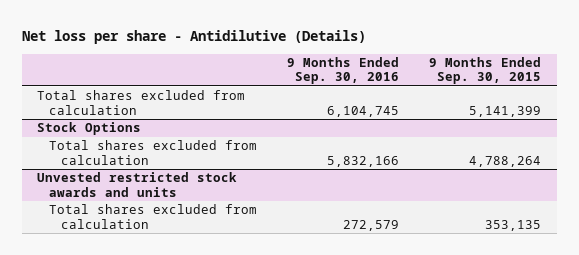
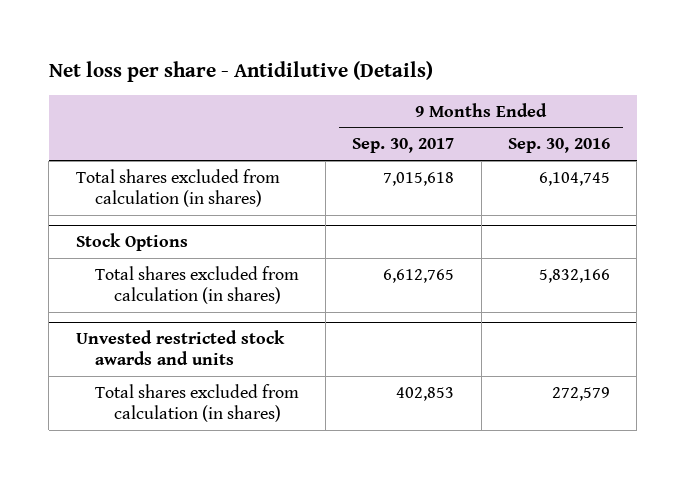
[429,56,542,85] 9 Months Ended Sep. 30, 2015 -> none
none -> [352,138,455,154] Sep. 30, 2017
[37,90,246,115] Total shares excluded from calculation -> [75,168,280,207] Total shares excluded from calculation (in shares)
[49,140,258,165] Total shares excluded from calculation -> [94,265,299,304] Total shares excluded from calculation (in shares)
[49,204,258,229] Total shares excluded from calculation -> [94,383,299,422] Total shares excluded from calculation (in shares)

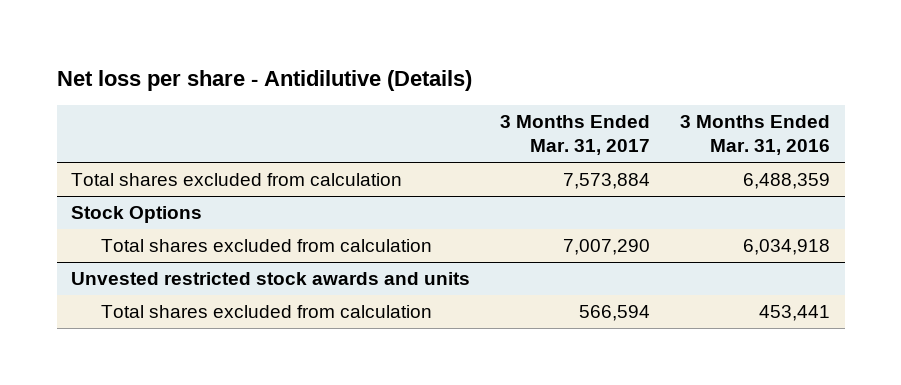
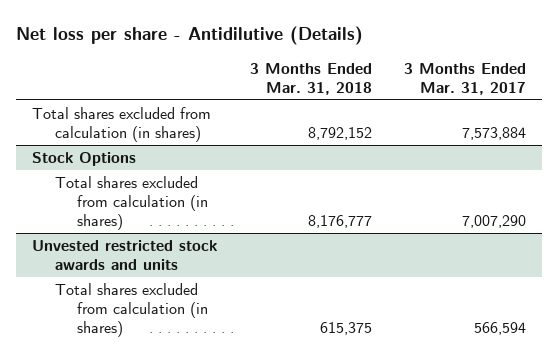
[679,115,830,156] 3 Months Ended Mar. 31, 2016 -> none
none -> [249,62,372,95] 3 Months Ended Mar. 31, 2018
[71,173,403,187] Total shares excluded from calculation -> [32,106,212,143] Total shares excluded from calculation (in shares)
[100,239,432,253] Total shares excluded from calculation -> [54,175,209,231] Total shares excluded from calculation (in shares)
[100,305,432,319] Total shares excluded from calculation -> [54,282,209,338] Total shares excluded from calculation (in shares)

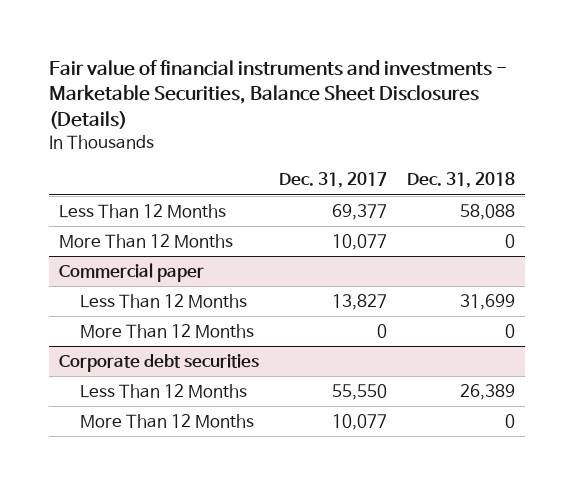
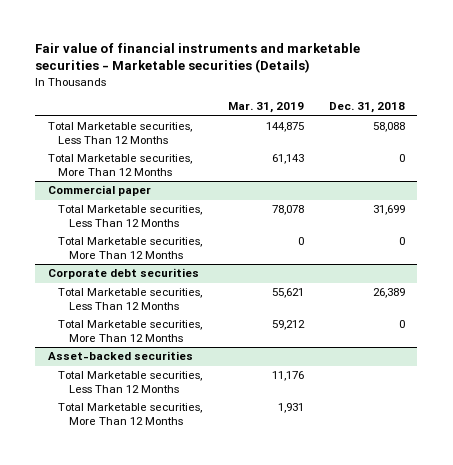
[49,59,508,129] Fair value of financial instruments and investments - Marketable Securities, Balance Sheet Disclosures (Details) -> [35,42,361,74] Fair value of financial instruments and marketable securities - Marketable securities (Details)
[279,172,388,189] Dec. 31, 2017 -> none
none -> [227,102,304,114] Mar. 31, 2019
[59,204,227,219] Less Than 12 Months -> [47,122,192,144] Total Marketable securities, Less Than 12 Months
[59,234,234,249] More Than 12 Months -> [47,154,192,176] Total Marketable securities, More Than 12 Months
[80,294,248,309] Less Than 12 Months -> [58,205,203,227] Total Marketable securities, Less Than 12 Months
[80,324,255,339] More Than 12 Months -> [58,237,203,259] Total Marketable securities, More Than 12 Months
[80,384,248,399] Less Than 12 Months -> [58,288,203,310] Total Marketable securities, Less Than 12 Months
[80,414,255,429] More Than 12 Months -> [58,320,203,342] Total Marketable securities, More Than 12 Months
none -> [47,351,193,361] Asset-backed securities
none -> [58,371,203,393] Total Marketable securities, Less Than 12 Months
none -> [58,403,203,425] Total Marketable securities, More Than 12 Months

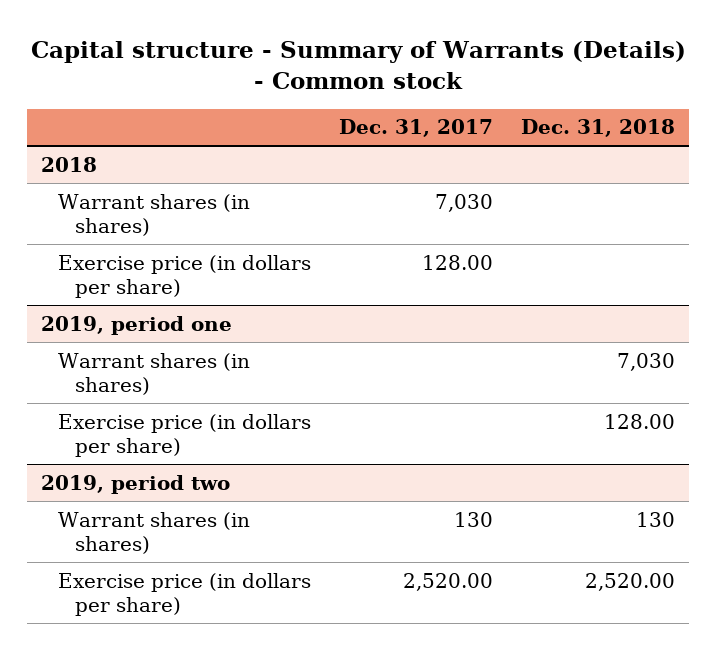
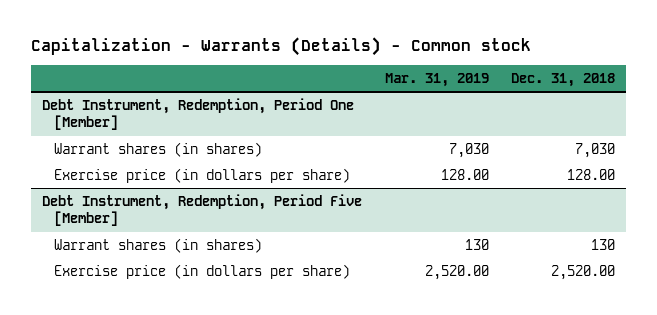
[30,40,686,89] Capital structure - Summary of Warrants (Details) - Common stock -> [30,37,531,57] Capitalization - Warrants (Details) - Common stock
[339,119,494,138] Dec. 31, 2017 -> none
none -> [384,72,489,87] Mar. 31, 2019
[57,193,250,236] Warrant shares (in shares) -> none
[57,254,311,298] Exercise price (in dollars per share) -> none
[40,315,232,335] 2019, period one -> none
[40,156,97,172] 2018 -> [41,97,354,131] Debt Instrument, Redemption, Period One [Member]
[40,474,230,494] 2019, period two -> [41,193,362,227] Debt Instrument, Redemption, Period Five [Member]

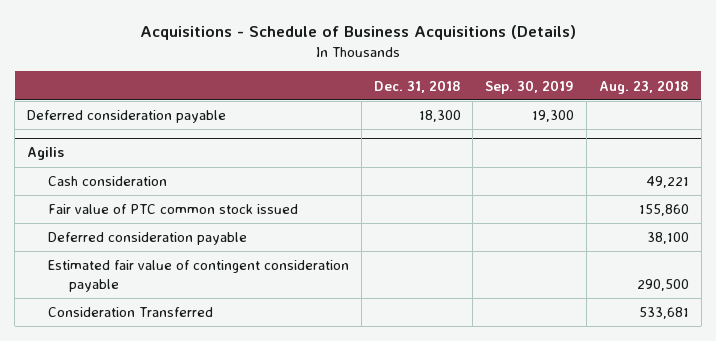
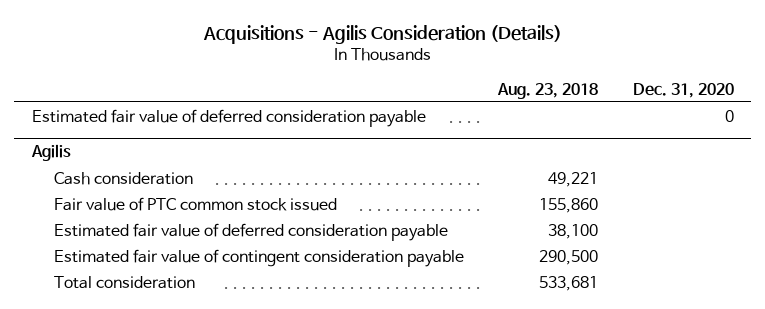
[139,25,576,41] Acquisitions - Schedule of Business Acquisitions (Details) -> [202,24,562,44] Acquisitions - Agilis Consideration (Details)
[373,79,461,93] Dec. 31, 2018 -> none
[485,79,575,94] Sep. 30, 2019 -> none
none -> [632,82,734,98] Dec. 31, 2020
[26,110,226,124] Deferred consideration payable -> [31,108,426,127] Estimated fair value of deferred consideration payable
[47,232,247,246] Deferred consideration payable -> [53,222,448,241] Estimated fair value of deferred consideration payable
[47,307,213,318] Consideration Transferred -> [53,275,195,289] Total consideration

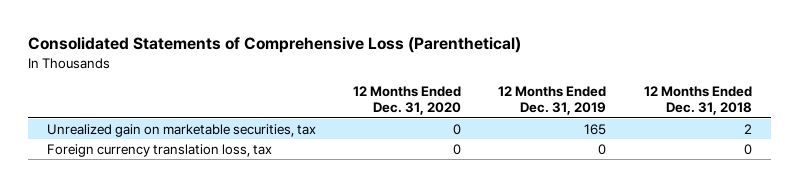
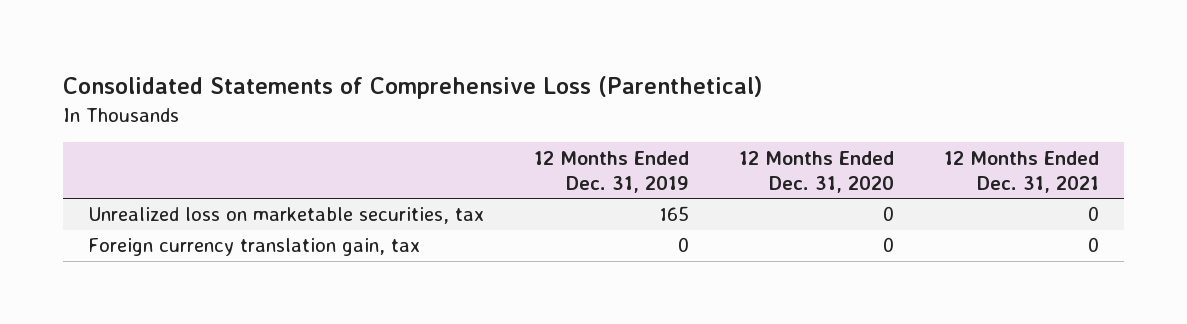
[643,86,752,116] 12 Months Ended Dec. 31, 2018 -> none
none -> [943,150,1099,193] 12 Months Ended Dec. 31, 2021
[46,123,316,137] Unrealized gain on marketable securities, tax -> [87,207,484,225] Unrealized loss on marketable securities, tax
[46,143,272,157] Foreign currency translation loss, tax -> [87,238,420,257] Foreign currency translation gain, tax

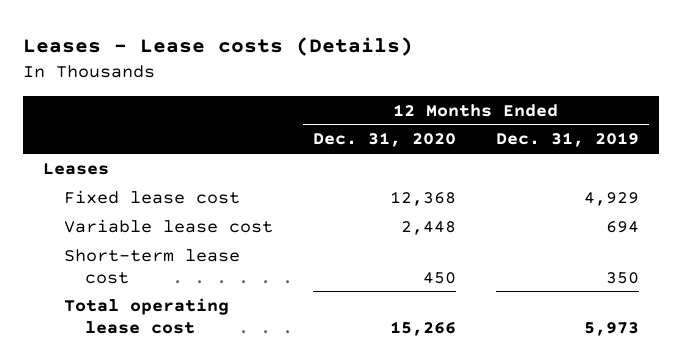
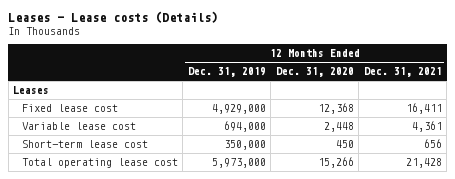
none -> [363,67,442,78] Dec. 31, 2021
[583,191,639,206] 4,929 -> [211,104,266,115] 4,929,000
[605,220,639,233] 694 -> [223,121,266,133] 694,000
[605,271,639,284] 350 -> [223,140,266,151] 350,000
[583,321,639,336] 5,973 -> [211,158,266,169] 5,973,000

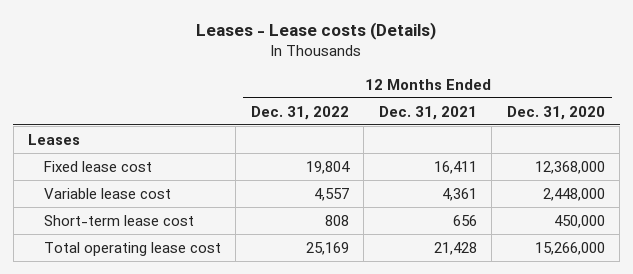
[187,67,266,78] Dec. 31, 2019 -> none
none -> [250,105,349,120] Dec. 31, 2022
[317,103,354,115] 12,368 -> [534,160,605,174] 12,368,000
[323,122,354,133] 2,448 -> [542,187,605,201] 2,448,000
[335,140,354,149] 450 -> [553,214,605,228] 450,000
[317,157,354,169] 15,266 -> [534,241,605,255] 15,266,000

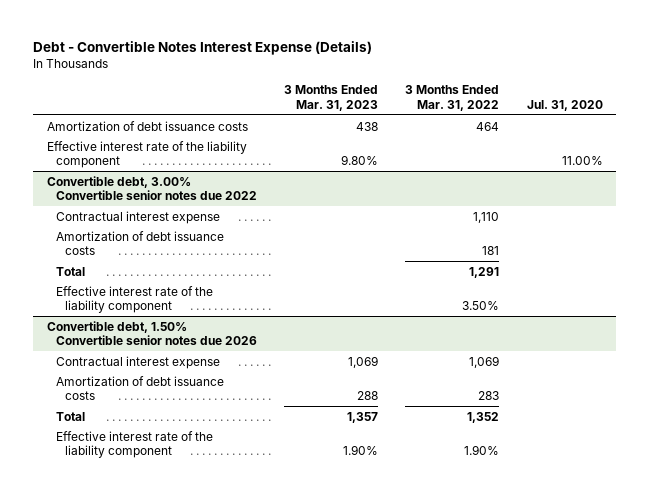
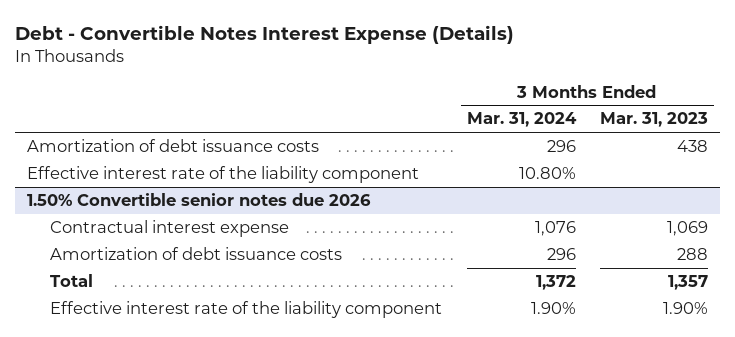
[405,85,500,111] 3 Months Ended Mar. 31, 2022 -> none
[526,99,603,111] Jul. 31, 2020 -> none
none -> [466,112,577,128] Mar. 31, 2024
[46,140,247,169] Effective interest rate of the liability component -> none
[46,175,258,201] Convertible debt, 3.00% Convertible senior notes due 2022 -> none
[56,210,221,224] Contractual interest expense -> none
[56,230,225,256] Amortization of debt issuance costs -> none
[56,266,86,276] Total -> none
[46,320,258,346] Convertible debt, 1.50% Convertible senior notes due 2026 -> [26,193,371,207] 1.50% Convertible senior notes due 2026

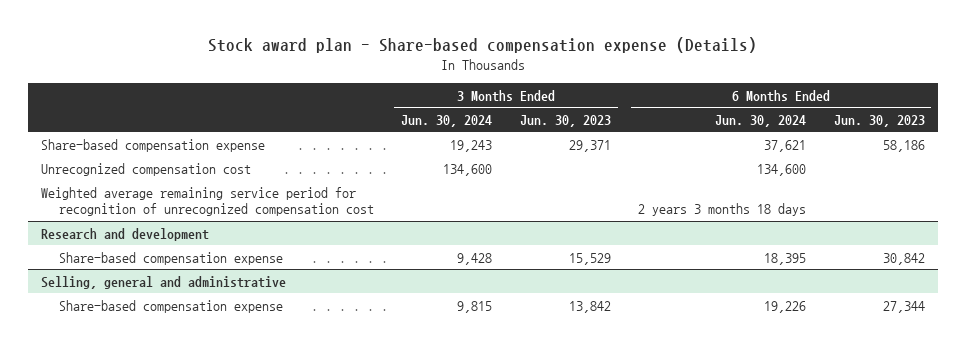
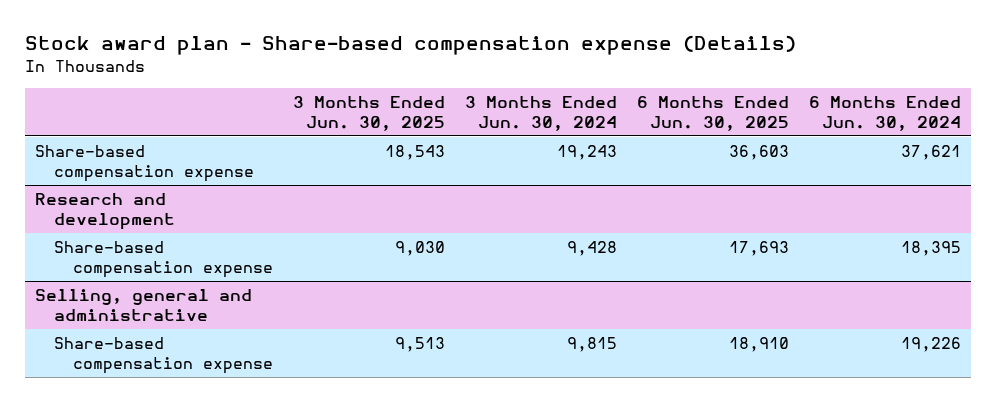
[519,114,611,127] Jun. 30, 2023 -> none
[833,114,925,127] Jun. 30, 2023 -> none
none -> [292,95,445,131] 3 Months Ended Jun. 30, 2025
none -> [636,95,789,131] 6 Months Ended Jun. 30, 2025
[41,162,252,176] Unrecognized compensation cost -> none
[41,186,374,217] Weighted average remaining service period for recognition of unrecognized compensation cost -> none

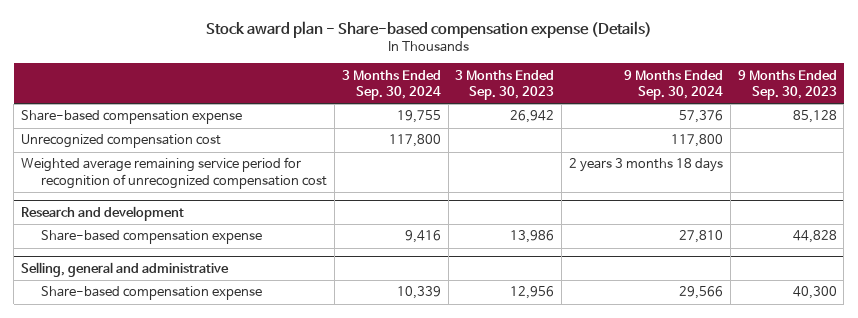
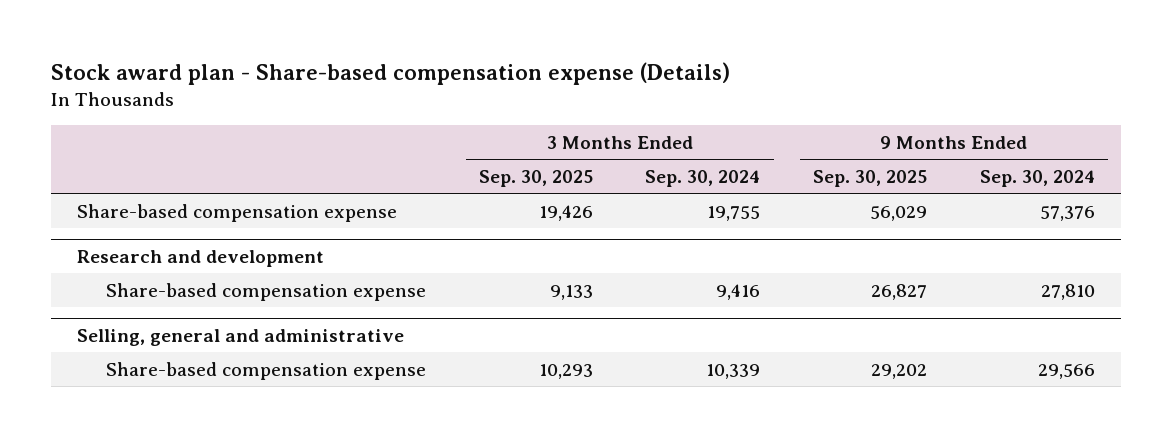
[455,69,555,101] 3 Months Ended Sep. 30, 2023 -> none
[737,69,837,101] 9 Months Ended Sep. 30, 2023 -> none
none -> [478,169,593,187] Sep. 30, 2025
none -> [813,169,928,187] Sep. 30, 2025
[21,134,222,149] Unrecognized compensation cost -> none
[21,157,328,189] Weighted average remaining service period for recognition of unrecognized compensation cost -> none

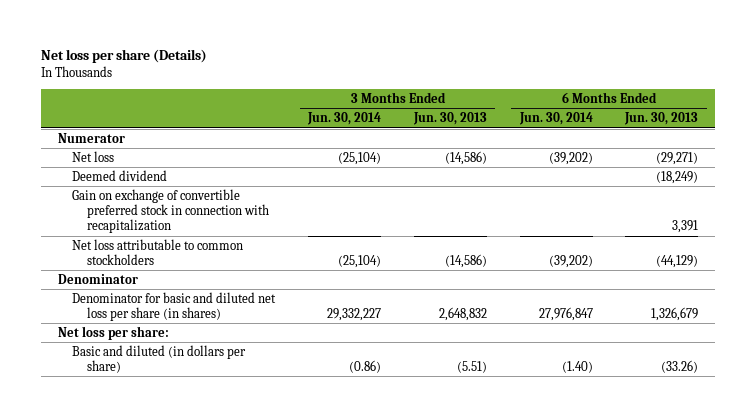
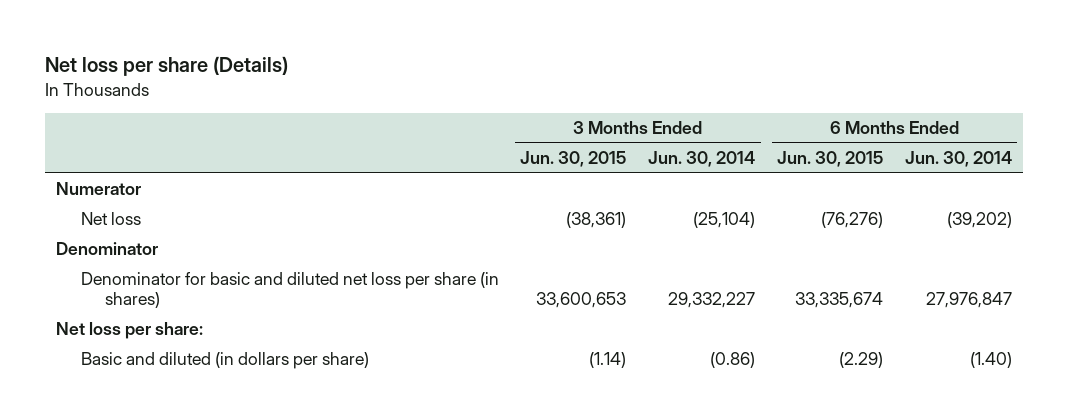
[412,112,487,126] Jun. 30, 2013 -> none
[624,112,699,126] Jun. 30, 2013 -> none
none -> [520,151,627,168] Jun. 30, 2015
none -> [777,151,884,168] Jun. 30, 2015
[72,169,168,181] Deemed dividend -> none
[72,188,270,234] Gain on exchange of convertible preferred stock in connection with recapitalization -> none
[72,238,244,265] Net loss attributable to common stockholders -> none

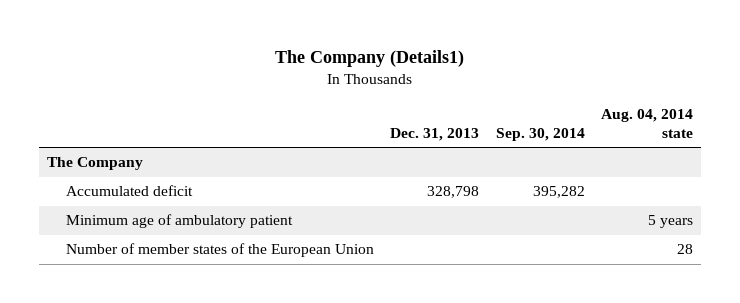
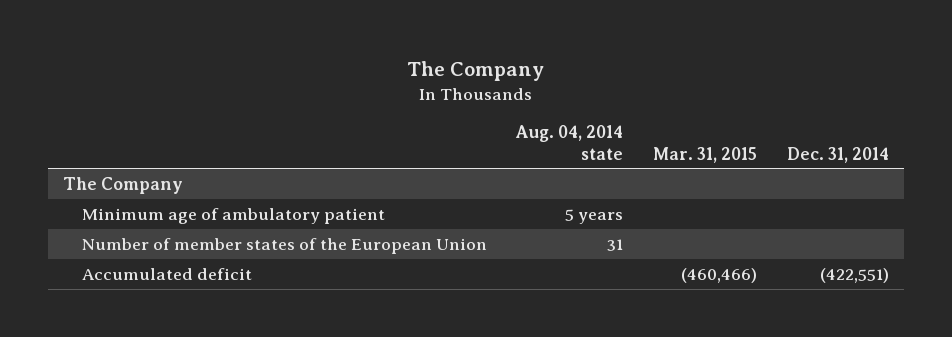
[275,49,465,67] The Company (Details1) -> [407,60,545,81] The Company
[390,127,480,141] Dec. 31, 2013 -> none
[495,127,585,141] Sep. 30, 2014 -> none
none -> [653,146,758,163] Mar. 31, 2015
none -> [786,146,889,163] Dec. 31, 2014
[677,244,694,255] 28 -> [607,238,624,251] 31
[65,185,193,197] Accumulated deficit -> [81,267,252,280] Accumulated deficit

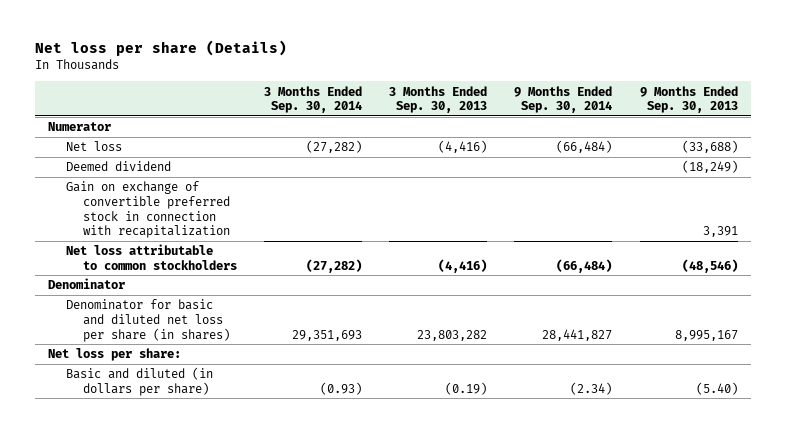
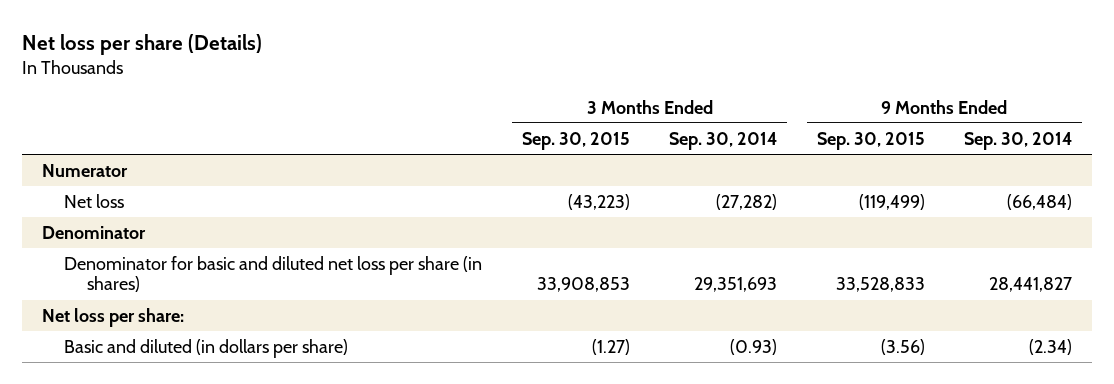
[389,85,488,114] 3 Months Ended Sep. 30, 2013 -> none
[639,85,738,114] 9 Months Ended Sep. 30, 2013 -> none
none -> [521,131,630,150] Sep. 30, 2015
none -> [816,131,925,150] Sep. 30, 2015
[65,161,171,172] Deemed dividend -> none
[65,181,231,239] Gain on exchange of convertible preferred stock in connection with recapitalization -> none
[65,244,238,270] Net loss attributable to common stockholders -> none

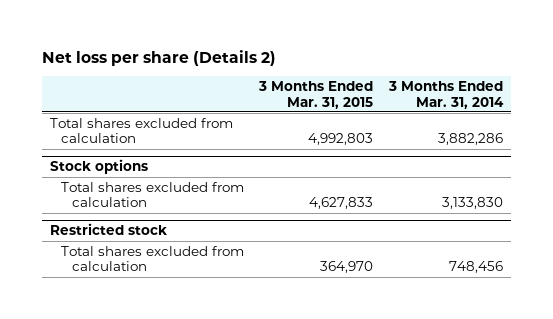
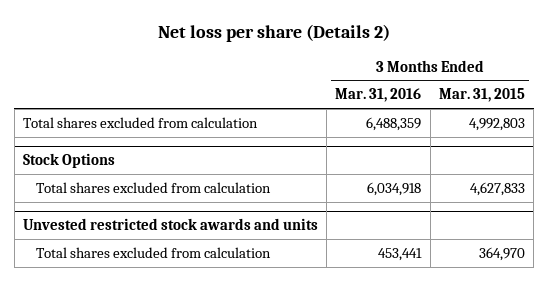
[387,81,504,109] 3 Months Ended Mar. 31, 2014 -> none
none -> [335,88,422,103] Mar. 31, 2016
[49,159,148,175] Stock options -> [23,152,116,168] Stock Options
[49,223,167,236] Restricted stock -> [23,217,319,230] Unvested restricted stock awards and units

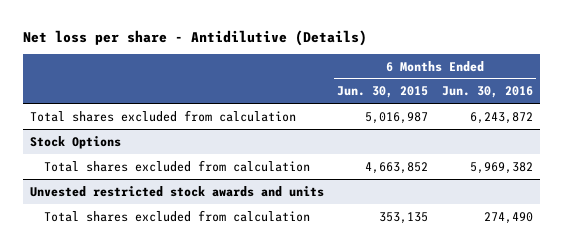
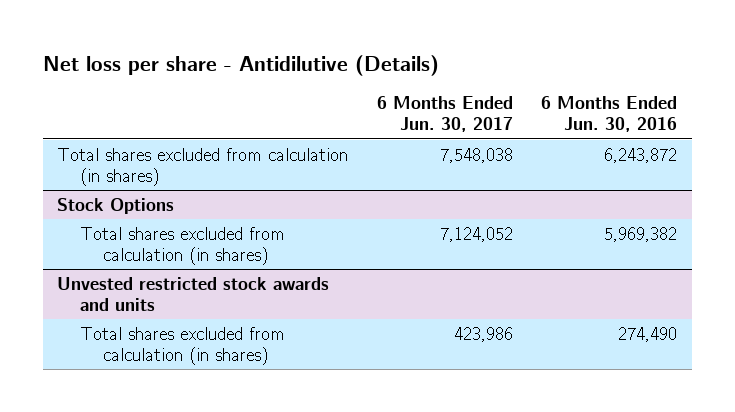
[337,86,429,99] Jun. 30, 2015 -> none
none -> [376,96,513,133] 6 Months Ended Jun. 30, 2017
[29,109,296,122] Total shares excluded from calculation -> [57,147,349,186] Total shares excluded from calculation (in shares)
[44,159,311,172] Total shares excluded from calculation -> [79,226,285,265] Total shares excluded from calculation (in shares)
[44,209,311,222] Total shares excluded from calculation -> [79,326,285,365] Total shares excluded from calculation (in shares)

